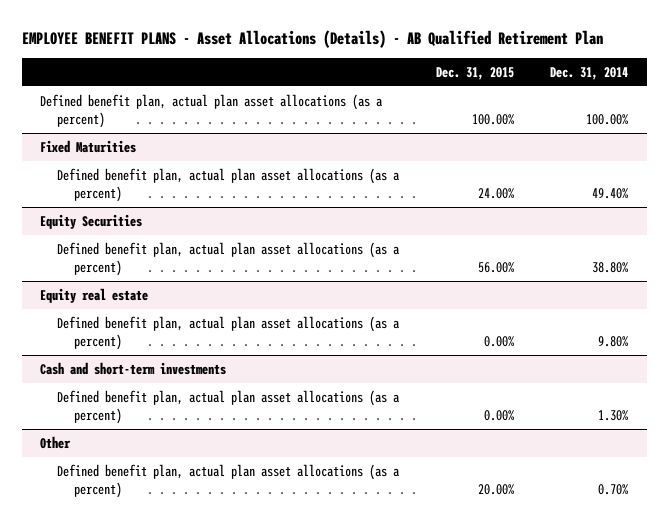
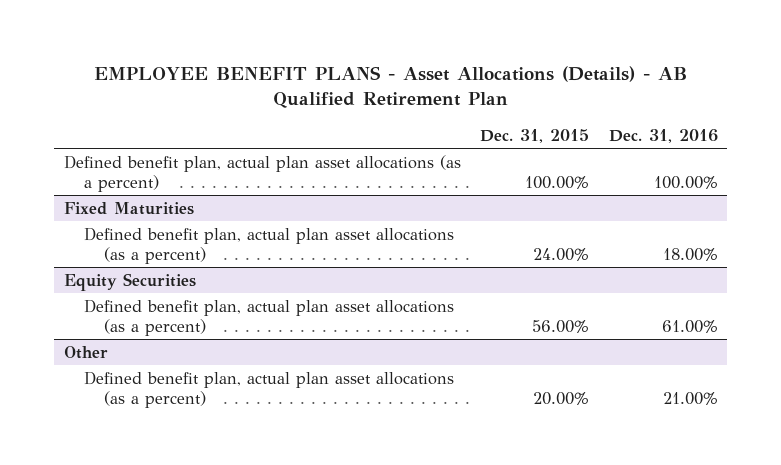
[550,66,629,80] Dec. 31, 2014 -> none
none -> [608,128,718,143] Dec. 31, 2016
[39,287,148,303] Equity real estate -> none
[57,315,401,351] Defined benefit plan, actual plan asset allocations (as a percent) -> none
[39,361,226,375] Cash and short-term investments -> none
[57,389,401,425] Defined benefit plan, actual plan asset allocations (as a percent) -> none

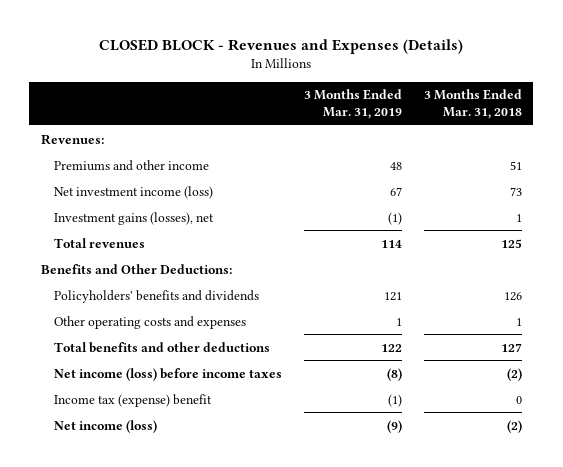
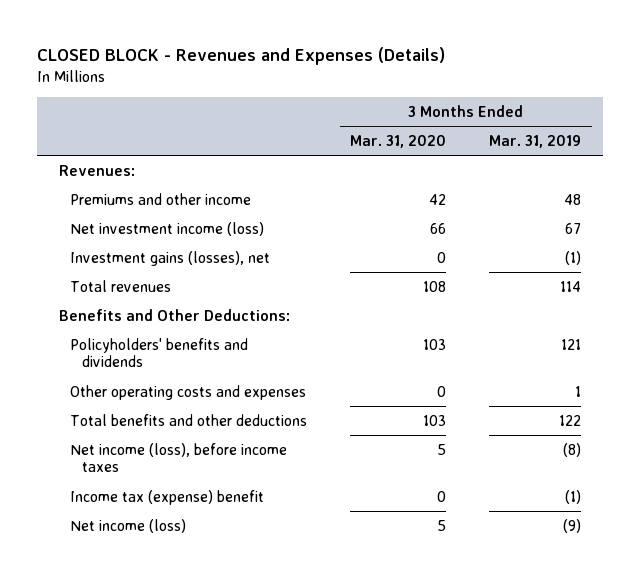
[424,89,523,120] 3 Months Ended Mar. 31, 2018 -> none
none -> [350,135,447,149] Mar. 31, 2020
[53,367,282,381] Net income (loss) before income taxes -> [70,442,288,473] Net income (loss), before income taxes

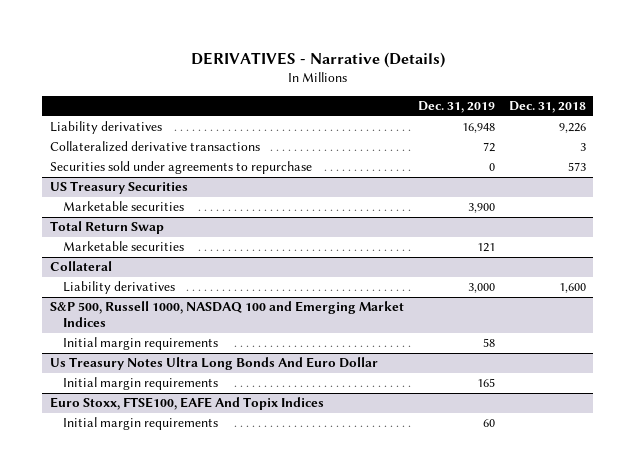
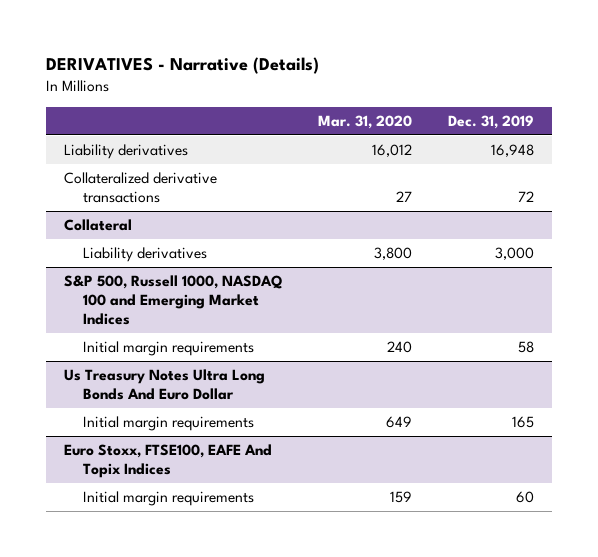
[508,101,586,114] Dec. 31, 2018 -> none
none -> [318,114,413,129] Mar. 31, 2020
[49,161,312,175] Securities sold under agreements to repurchase -> none
[49,181,188,195] US Treasury Securities -> none
[62,201,184,212] Marketable securities -> none
[49,221,164,235] Total Return Swap -> none
[62,241,184,252] Marketable securities -> none

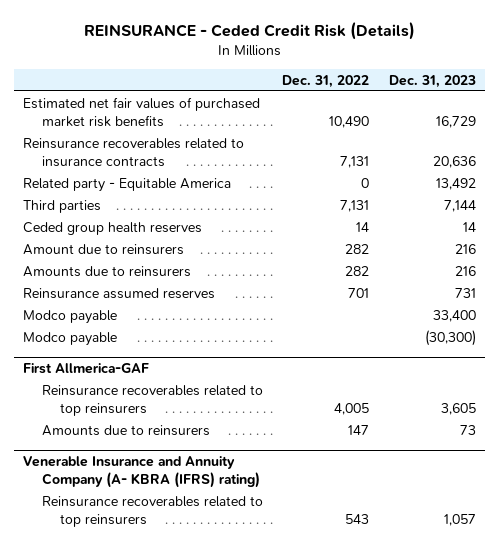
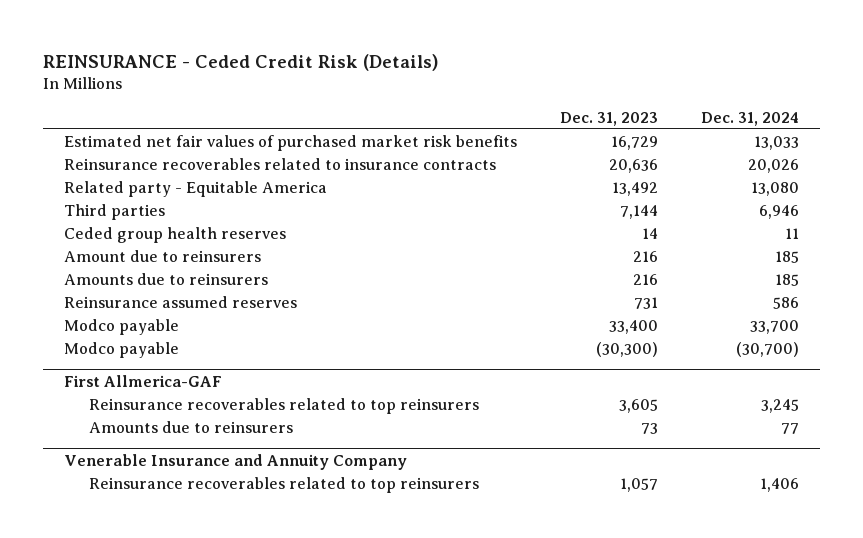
[282,74,370,88] Dec. 31, 2022 -> none
none -> [700,111,799,126] Dec. 31, 2024
[23,455,260,489] Venerable Insurance and Annuity Company (A- KBRA (IFRS) rating) -> [64,453,408,470] Venerable Insurance and Annuity Company

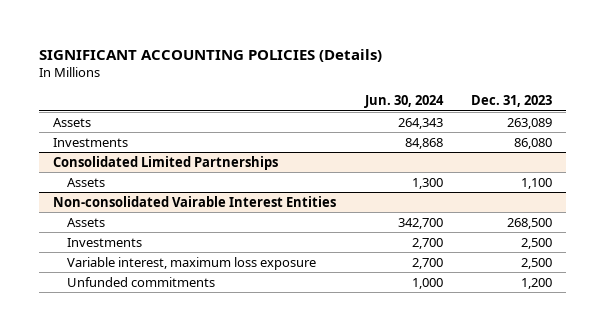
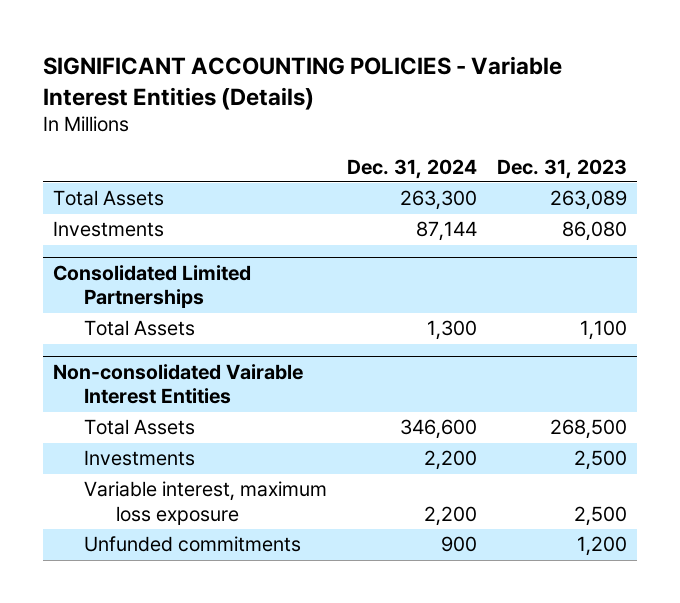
[39,48,383,62] SIGNIFICANT ACCOUNTING POLICIES (Details) -> [43,55,563,110] SIGNIFICANT ACCOUNTING POLICIES - Variable Interest Entities (Details)
[363,95,444,109] Jun. 30, 2024 -> none
none -> [347,158,478,179] Dec. 31, 2024
[53,117,92,127] Assets -> [52,190,164,207] Total Assets
[66,177,105,187] Assets -> [84,320,196,337] Total Assets
[66,217,105,227] Assets -> [84,419,196,436] Total Assets

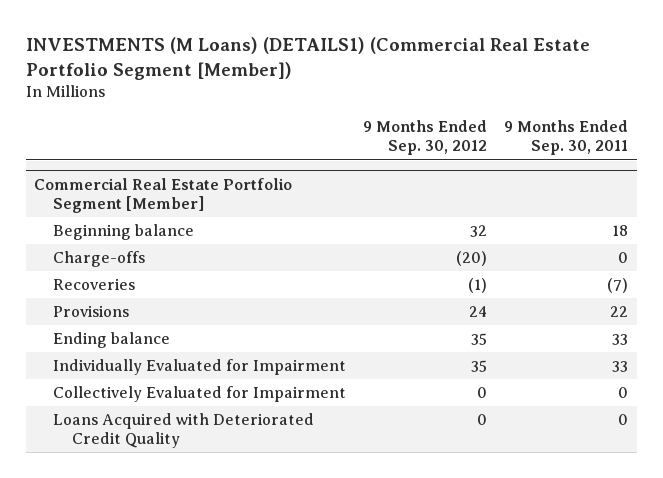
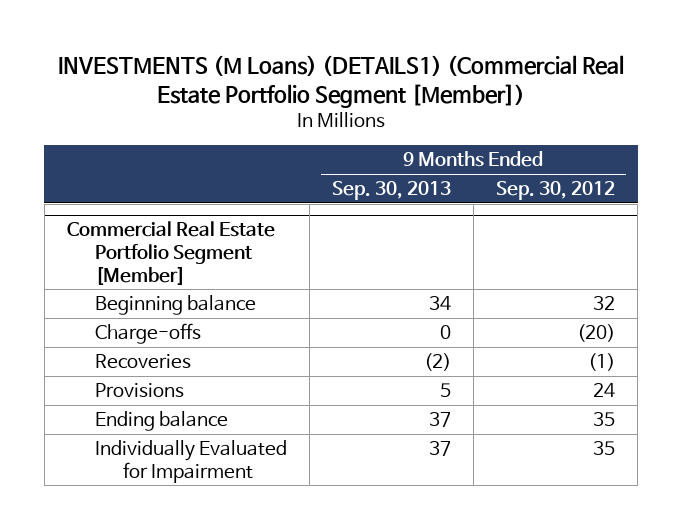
[504,120,629,156] 9 Months Ended Sep. 30, 2011 -> none
none -> [331,181,451,201] Sep. 30, 2013
[53,386,347,403] Collectively Evaluated for Impairment -> none
[53,413,315,449] Loans Acquired with Deteriorated Credit Quality -> none

